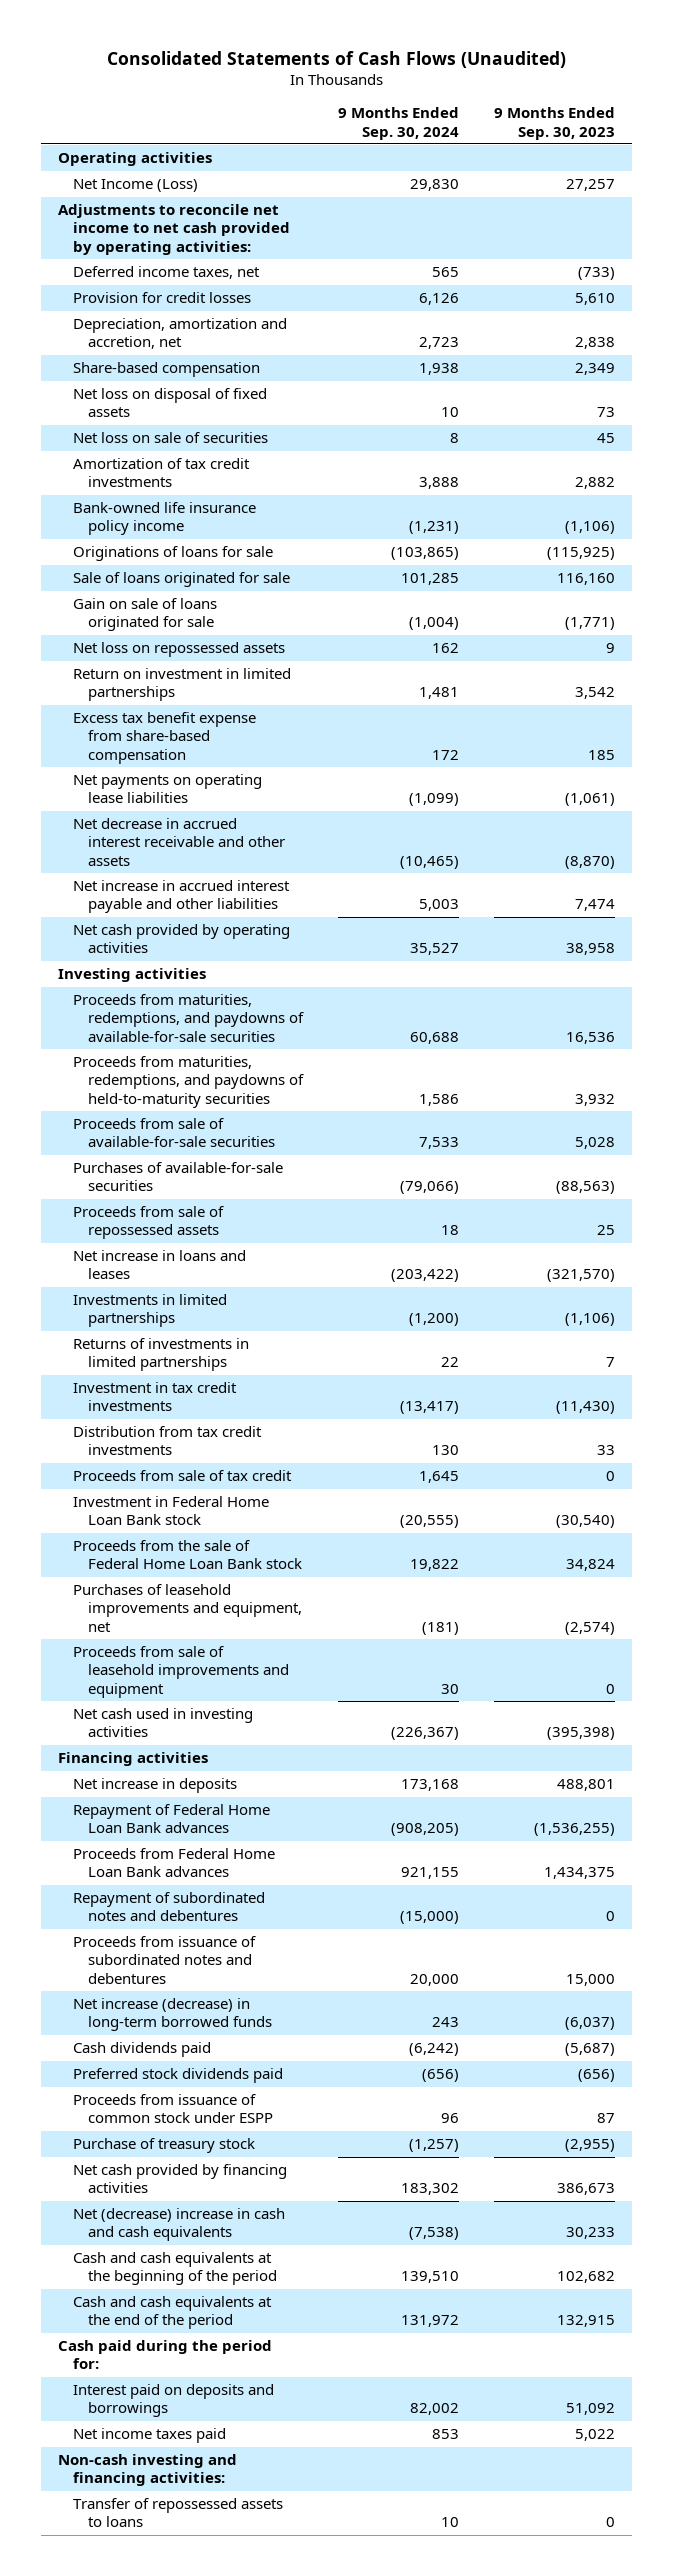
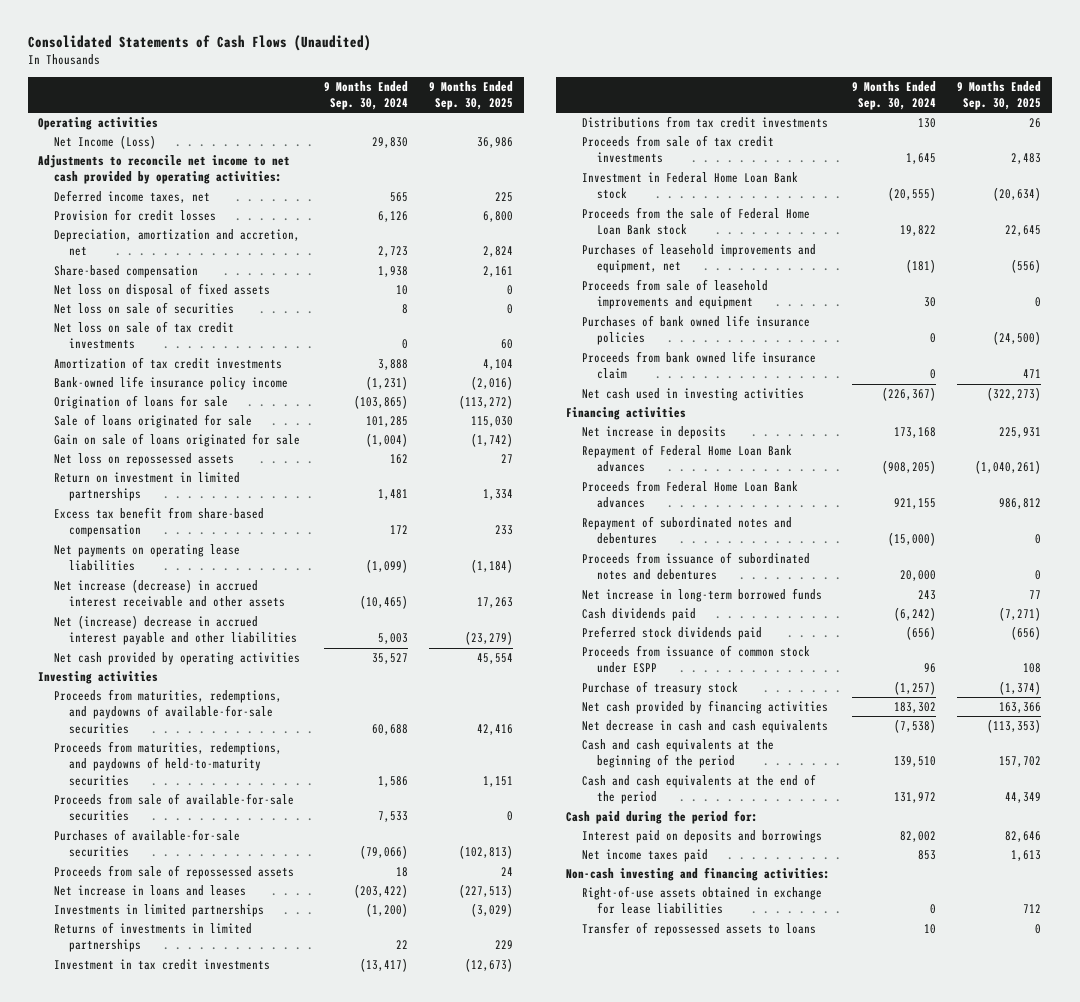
[493,107,615,140] 9 Months Ended Sep. 30, 2023 -> none
none -> [429,80,514,111] 9 Months Ended Sep. 30, 2025
none -> [53,321,234,350] Net loss on sale of tax credit investments
[73,546,274,562] Originations of loans for sale -> [53,395,228,410] Origination of loans for sale
[73,712,257,764] Excess tax benefit expense from share-based compensation -> [53,507,264,538] Excess tax benefit from share-based compensation
[73,818,286,866] Net decrease in accrued interest receivable and other assets -> [53,579,285,608] Net increase (decrease) in accrued interest receivable and other assets
[73,880,291,914] Net increase in accrued interest payable and other liabilities -> [53,615,297,646] Net (increase) decrease in accrued interest payable and other liabilities
[73,1426,263,1456] Distribution from tax credit investments -> [581,116,828,129] Distributions from tax credit investments
[73,1470,293,1482] Proceeds from sale of tax credit -> [581,135,774,164] Proceeds from sale of tax credit investments
none -> [581,315,810,346] Purchases of bank owned life insurance policies
none -> [581,351,816,380] Proceeds from bank owned life insurance claim
[73,1998,273,2032] Net increase (decrease) in long-term borrowed funds -> [581,588,822,603] Net increase in long-term borrowed funds
[73,2208,286,2242] Net (decrease) increase in cash and cash equivalents -> [581,720,828,734] Net decrease in cash and cash equivalents
none -> [581,886,822,915] Right-of-use assets obtained in exchange for lease liabilities

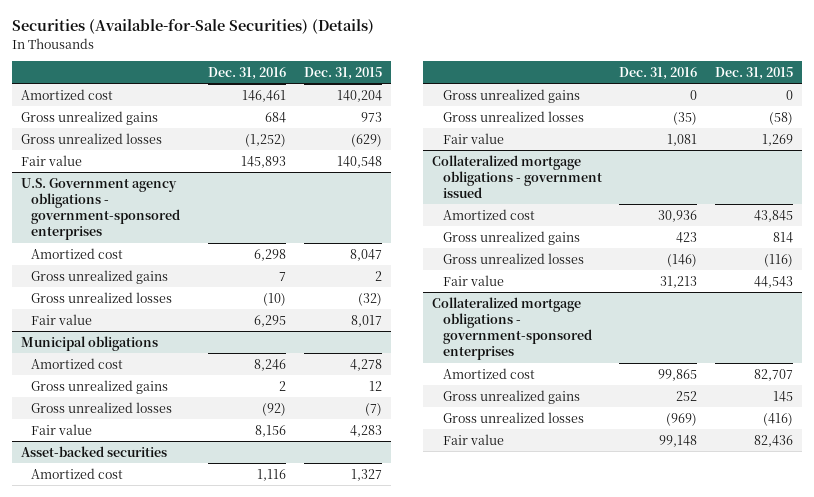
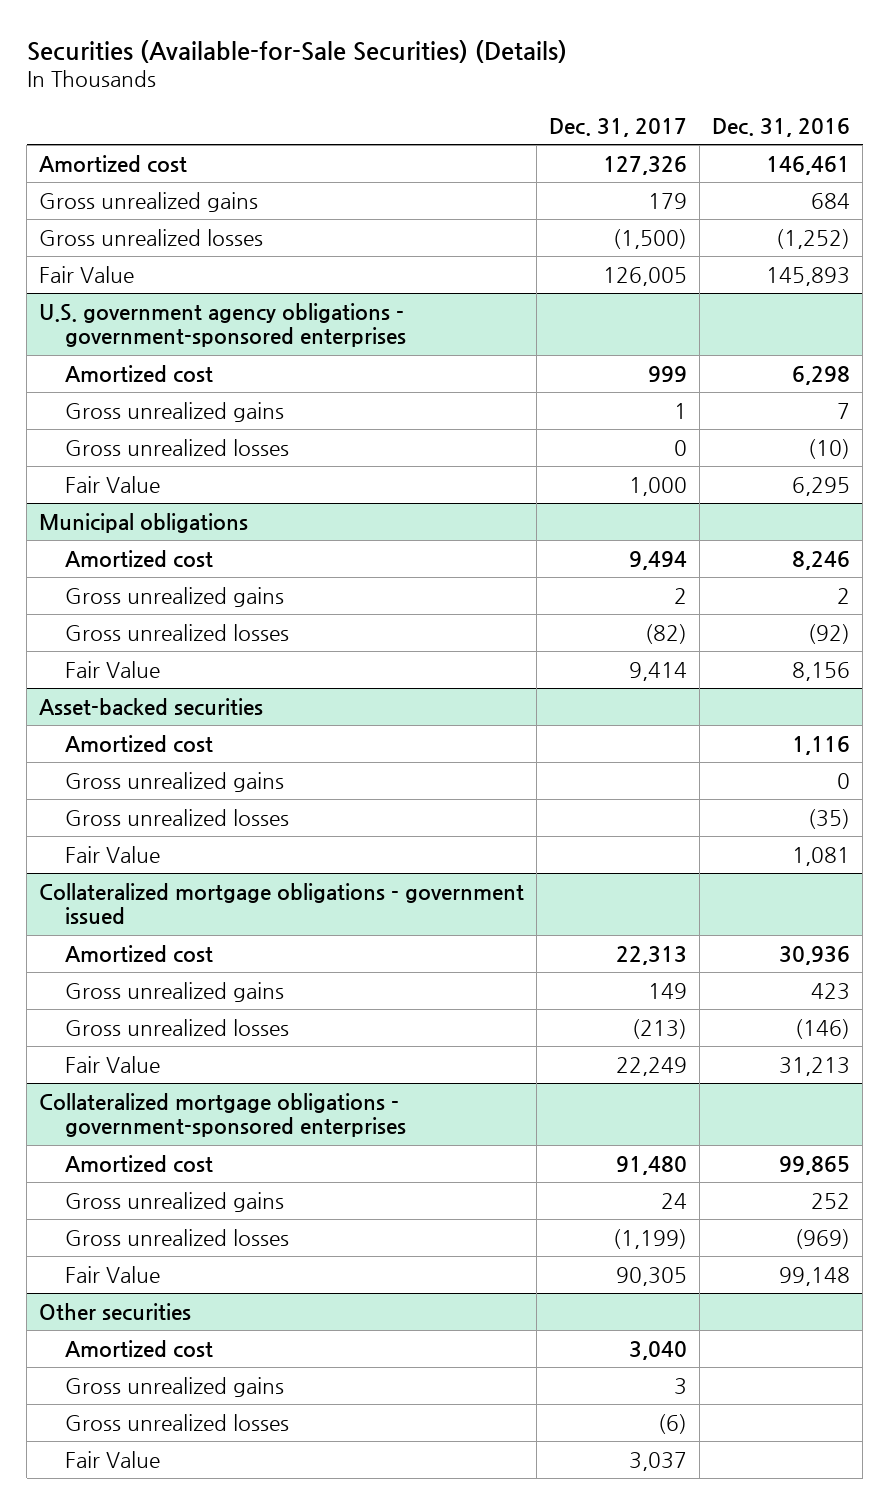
[304,67,383,81] Dec. 31, 2015 -> none
none -> [549,117,688,137] Dec. 31, 2017
[20,154,82,166] Fair value -> [39,265,135,283] Fair Value
[20,177,181,241] U.S. Government agency obligations - government-sponsored enterprises -> [39,302,406,348] U.S. government agency obligations - government-sponsored enterprises
[31,313,93,325] Fair value -> [64,475,160,493] Fair Value
[31,423,93,435] Fair value -> [64,660,160,678] Fair Value
[442,132,504,144] Fair value -> [64,845,160,863] Fair Value
[442,274,504,286] Fair value -> [64,1055,160,1073] Fair Value
[442,433,504,445] Fair value -> [64,1265,160,1283] Fair Value
none -> [39,1302,192,1321] Other securities
none -> [64,1339,213,1358] Amortized cost
none -> [64,1376,284,1397] Gross unrealized gains
none -> [64,1413,289,1431] Gross unrealized losses
none -> [64,1450,160,1468] Fair Value

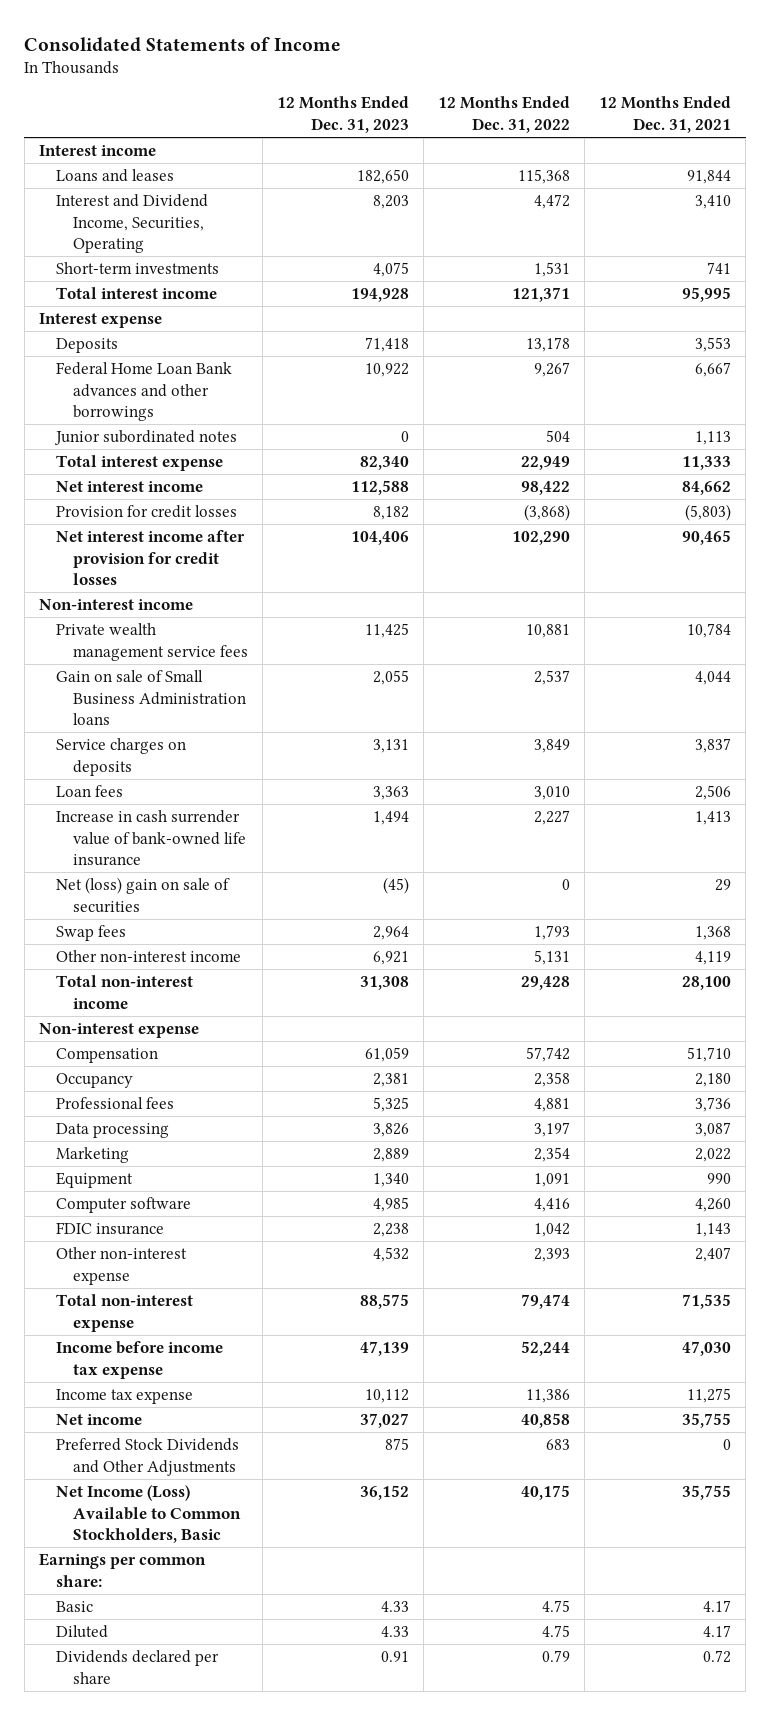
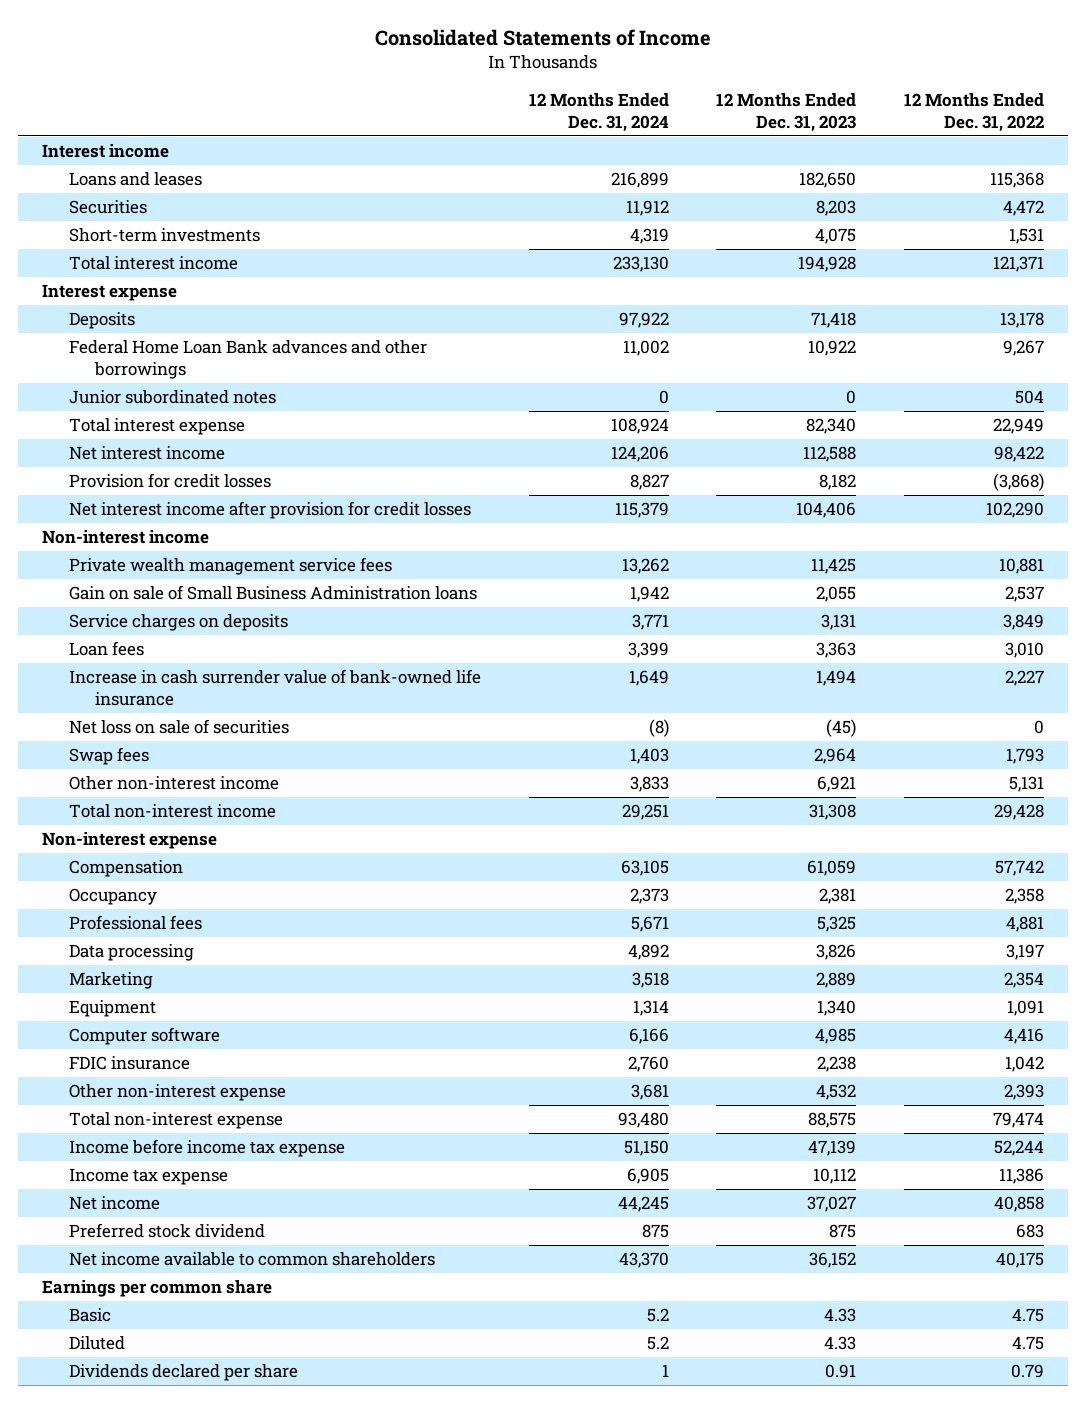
[599,96,732,133] 12 Months Ended Dec. 31, 2021 -> none
none -> [528,92,669,132] 12 Months Ended Dec. 31, 2024
[55,194,208,253] Interest and Dividend Income, Securities, Operating -> [68,200,147,215] Securities
[55,877,230,913] Net (loss) gain on sale of securities -> [68,719,289,735] Net loss on sale of securities
[55,1438,239,1476] Preferred Stock Dividends and Other Adjustments -> [68,1223,265,1239] Preferred stock dividend
[55,1485,241,1543] Net Income (Loss) Available to Common Stockholders, Basic -> [68,1252,435,1267] Net income available to common shareholders
[38,1553,206,1587] Earnings per common share: -> [42,1280,273,1298] Earnings per common share

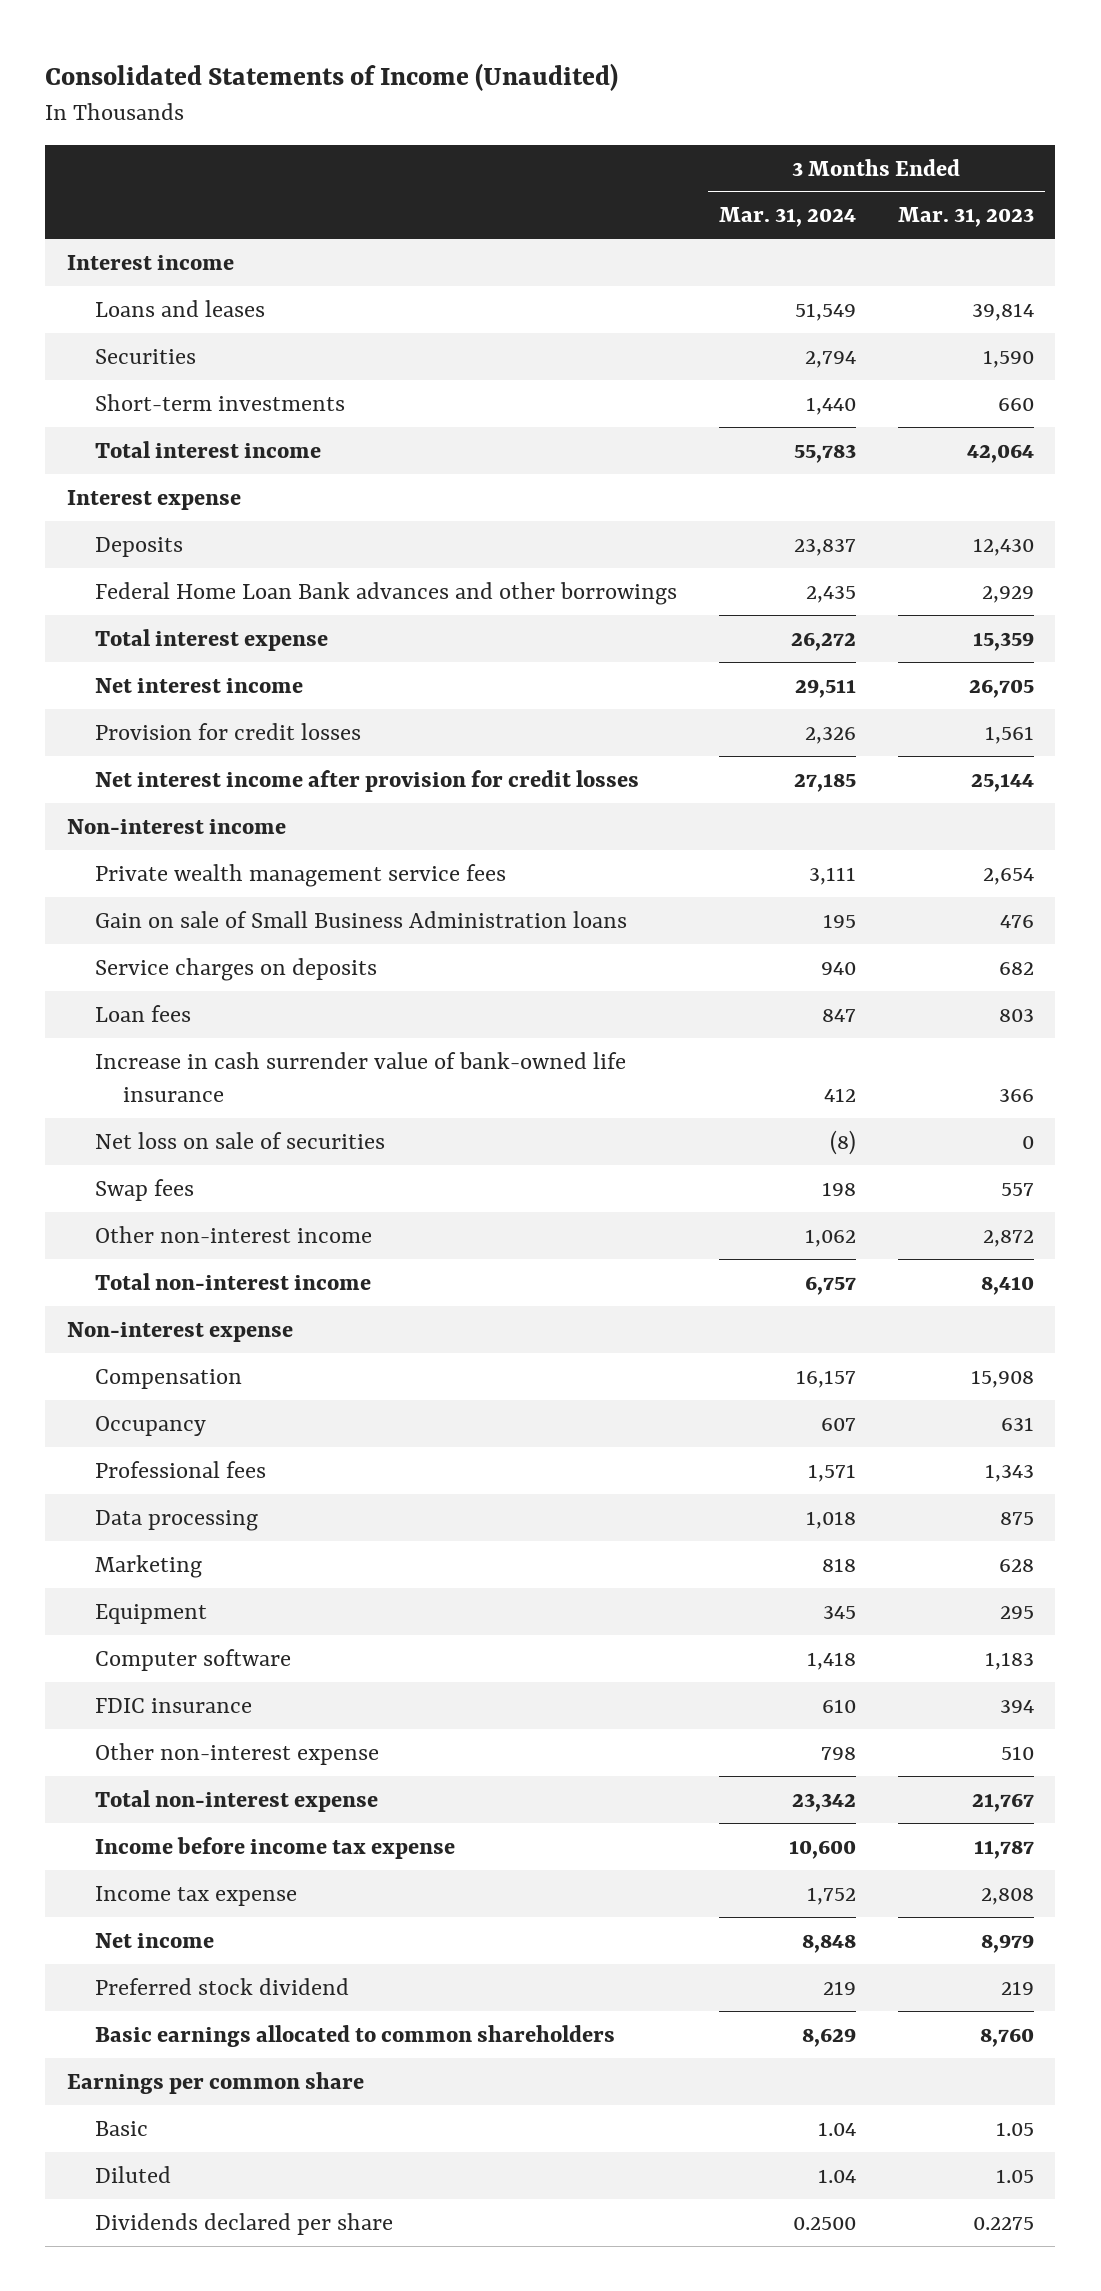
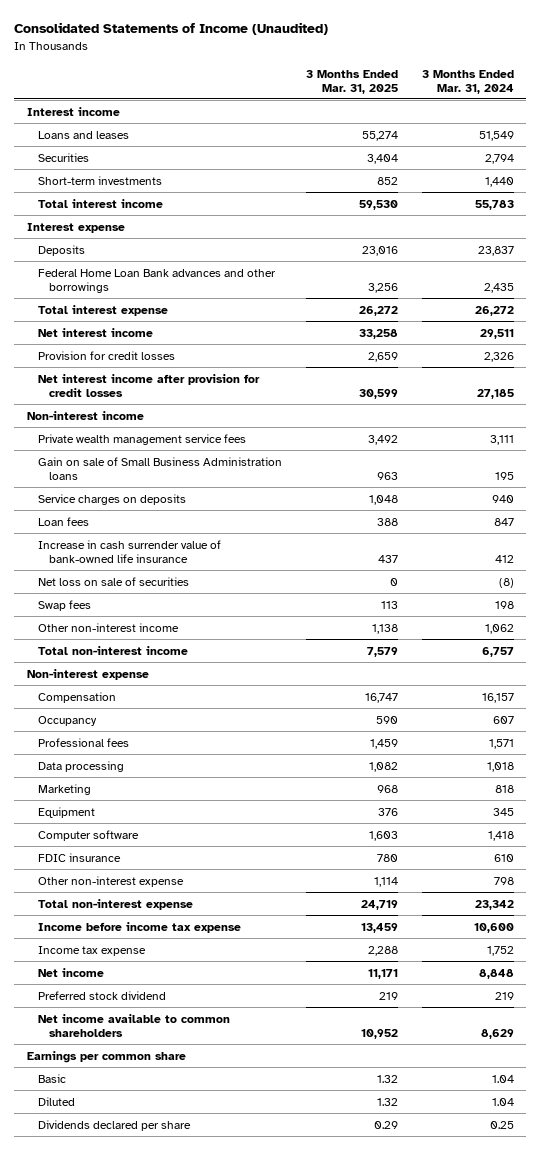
[898,207,1035,228] Mar. 31, 2023 -> none
none -> [306,69,399,94] 3 Months Ended Mar. 31, 2025
[94,2024,615,2047] Basic earnings allocated to common shareholders -> [37,1013,230,1037] Net income available to common shareholders
[792,2216,856,2230] 0.2500 -> [490,1120,515,1129] 0.25

